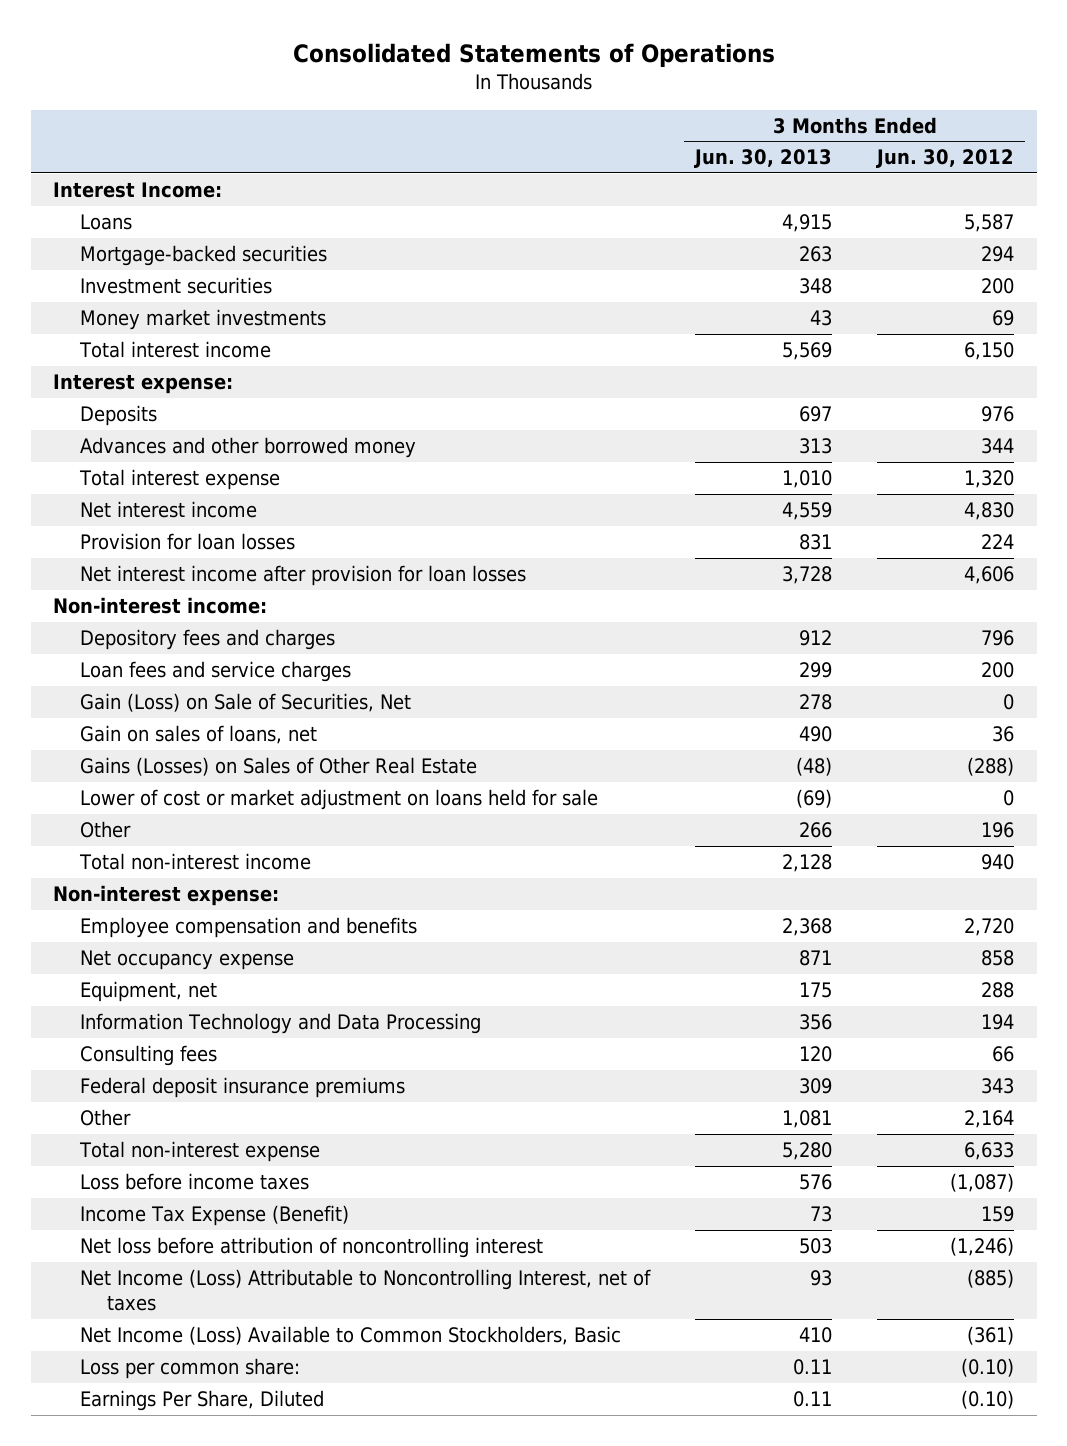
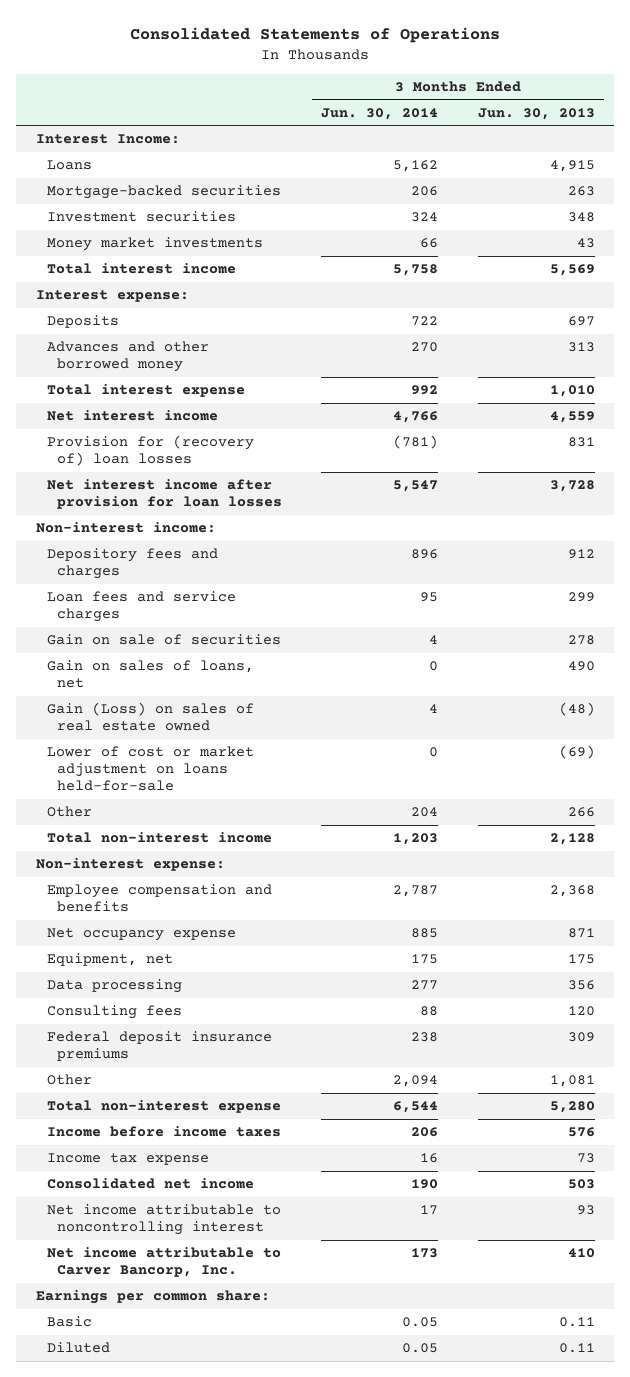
[876,149,1015,169] Jun. 30, 2012 -> none
none -> [321,107,439,120] Jun. 30, 2014
[80,533,296,551] Provision for loan losses -> [46,435,254,467] Provision for (recovery of) loan losses
[80,693,412,713] Gain (Loss) on Sale of Securities, Net -> [46,634,281,646] Gain on sale of securities
[80,757,478,777] Gains (Losses) on Sales of Other Real Estate -> [46,702,254,732] Gain (Loss) on sales of real estate owned
[80,789,599,811] Lower of cost or market adjustment on loans held for sale -> [46,746,254,792] Lower of cost or market adjustment on loans held-for-sale
[80,1013,482,1035] Information Technology and Data Processing -> [46,979,182,994] Data processing
[80,1326,622,1346] Net Income (Loss) Available to Common Stockholders, Basic -> none
[80,1173,310,1191] Loss before income taxes -> [46,1126,281,1138] Income before income taxes
[80,1205,350,1227] Income Tax Expense (Benefit) -> [46,1153,209,1166] Income tax expense
[80,1237,544,1259] Net loss before attribution of noncontrolling interest -> [46,1178,254,1190] Consolidated net income
[80,1269,652,1312] Net Income (Loss) Attributable to Noncontrolling Interest, net of taxes -> [46,1204,281,1236] Net income attributable to noncontrolling interest
none -> [46,1247,281,1278] Net income attributable to Carver Bancorp, Inc.
none -> [35,1290,270,1305] Earnings per common share:
[80,1358,301,1380] Loss per common share: -> [46,1316,92,1328] Basic
[80,1390,325,1412] Earnings Per Share, Diluted -> [46,1342,110,1354] Diluted

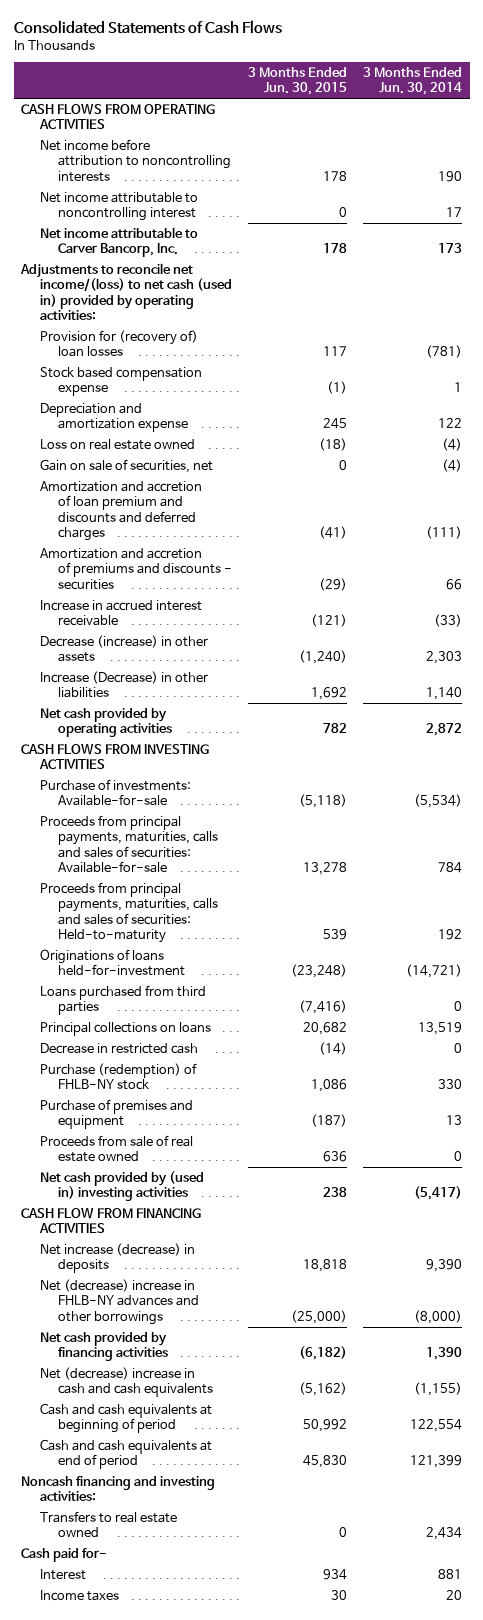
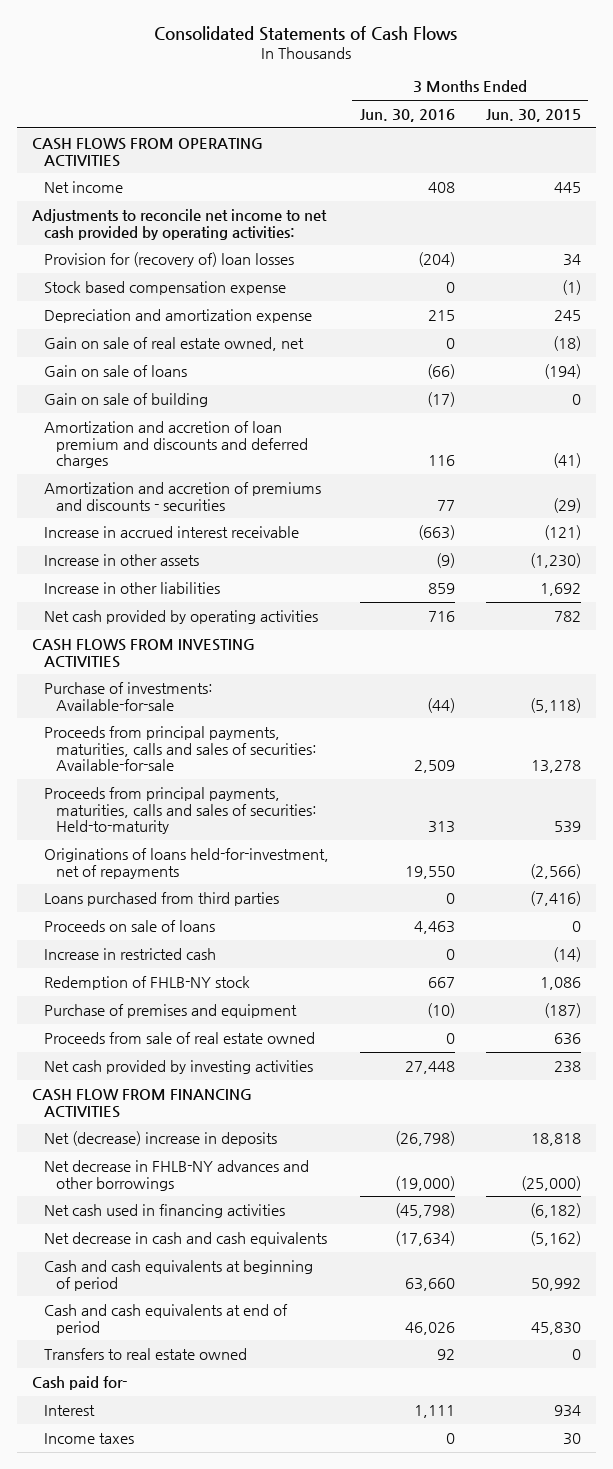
[362,66,462,96] 3 Months Ended Jun. 30, 2014 -> none
none -> [359,109,455,123] Jun. 30, 2016
[39,138,232,182] Net income before attribution to noncontrolling interests -> none
[39,191,198,222] Net income attributable to noncontrolling interest -> none
[39,226,198,258] Net income attributable to Carver Bancorp, Inc. -> none
none -> [43,180,123,193] Net income
[20,262,232,321] Adjustments to reconcile net income/(loss) to net cash (used in) provided by operating activities: -> [32,208,328,240] Adjustments to reconcile net income to net cash provided by operating activities:
[323,346,348,357] 117 -> [562,253,581,266] 34
[39,438,195,450] Loss on real estate owned -> [43,336,304,351] Gain on sale of real estate owned, net
none -> [43,364,187,377] Gain on sale of loans
[39,458,213,473] Gain on sale of securities, net -> [43,392,208,407] Gain on sale of building
[39,634,208,663] Decrease (increase) in other assets -> [43,553,199,566] Increase in other assets
[299,650,348,665] (1,240) -> [529,552,581,568] (1,230)
[39,670,208,699] Increase (Decrease) in other liabilities -> [43,581,220,594] Increase in other liabilities
[39,948,186,977] Originations of loans held-for-investment -> [43,847,329,879] Originations of loans held-for-investment, net of repayments
[291,964,348,979] (23,248) -> [529,863,581,879] (2,566)
[39,1021,211,1036] Principal collections on loans -> none
none -> [43,919,215,932] Proceeds on sale of loans
[39,1042,198,1054] Decrease in restricted cash -> [43,947,216,960] Increase in restricted cash
[39,1062,197,1091] Purchase (redemption) of FHLB-NY stock -> [43,975,250,990] Redemption of FHLB-NY stock
[39,1170,204,1202] Net cash provided by (used in) investing activities -> [43,1059,313,1074] Net cash provided by investing activities
[39,1242,195,1274] Net increase (decrease) in deposits -> [43,1130,277,1146] Net (decrease) increase in deposits
[39,1278,200,1325] Net (decrease) increase in FHLB-NY advances and other borrowings -> [43,1159,309,1191] Net decrease in FHLB-NY advances and other borrowings
[39,1331,169,1362] Net cash provided by financing activities -> [43,1203,285,1218] Net cash used in financing activities
[39,1366,214,1398] Net (decrease) increase in cash and cash equivalents -> [43,1231,327,1246] Net decrease in cash and cash equivalents
[21,1475,216,1502] Noncash financing and investing activities: -> none

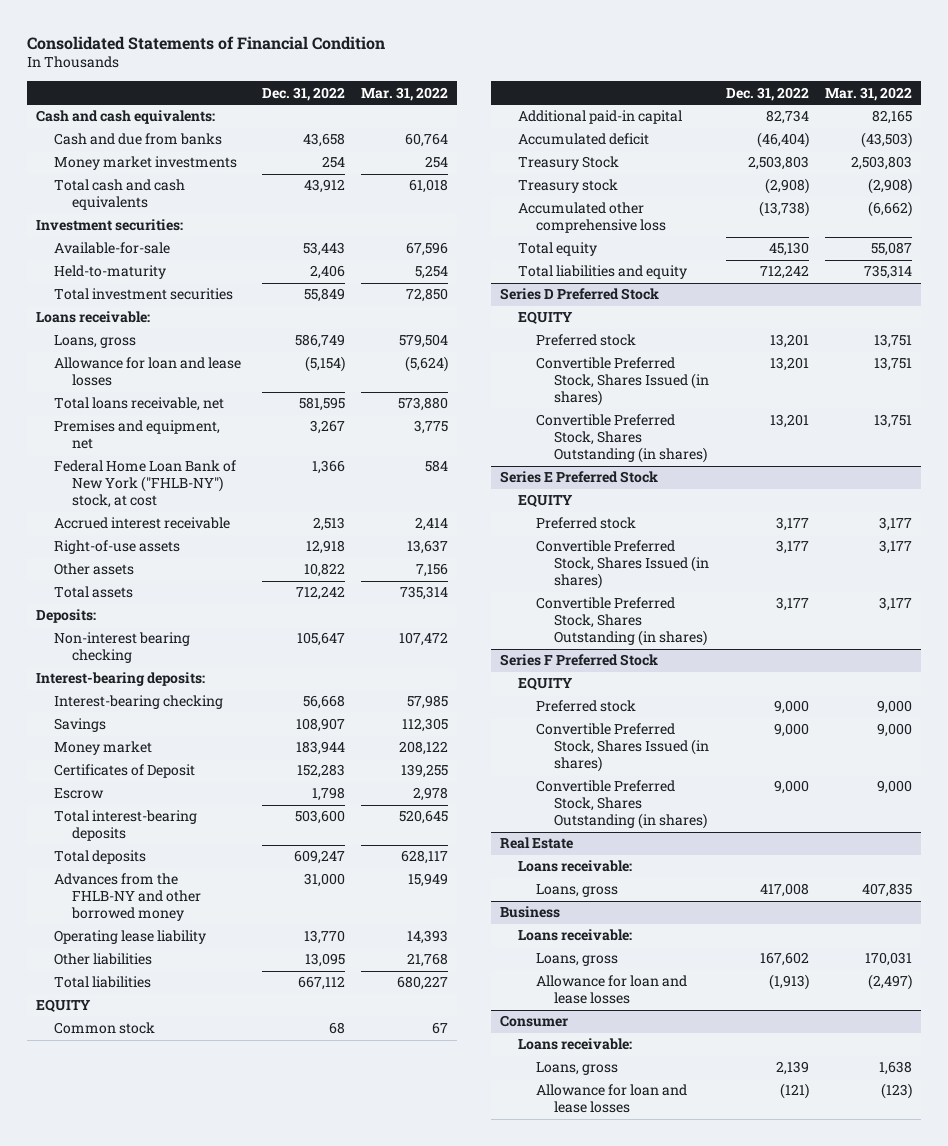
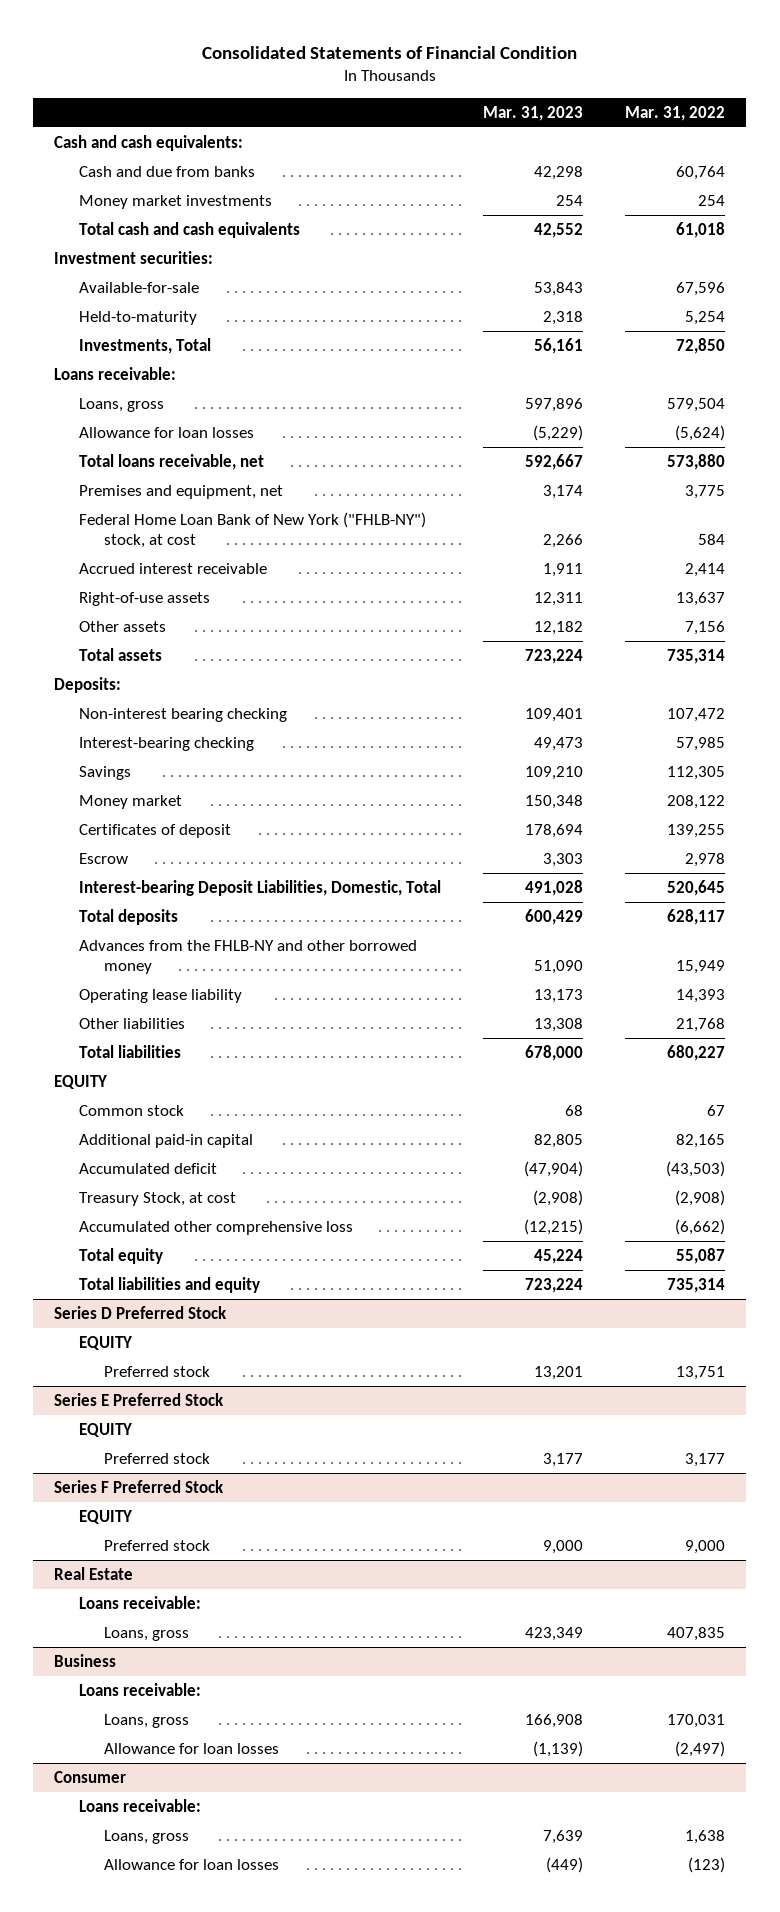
[261,86,345,101] Dec. 31, 2022 -> none
none -> [483,105,584,121] Mar. 31, 2023
[53,288,233,301] Total investment securities -> [79,337,212,354] Investments, Total
[53,357,241,387] Allowance for loan and lease losses -> [79,426,255,438] Allowance for loan losses
[35,672,205,687] Interest-bearing deposits: -> none
[53,764,195,779] Certificates of Deposit -> [79,823,232,838] Certificates of deposit
[53,810,197,842] Total interest-bearing deposits -> [79,879,442,896] Interest-bearing Deposit Liabilities, Domestic, Total
[517,156,619,171] Treasury Stock -> none
[517,179,618,194] Treasury stock -> [79,1191,237,1206] Treasury Stock, at cost
[535,357,710,407] Convertible Preferred Stock, Shares Issued (in shares) -> none
[535,414,708,464] Convertible Preferred Stock, Shares Outstanding (in shares) -> none
[535,540,710,590] Convertible Preferred Stock, Shares Issued (in shares) -> none
[535,597,708,647] Convertible Preferred Stock, Shares Outstanding (in shares) -> none
[535,723,710,773] Convertible Preferred Stock, Shares Issued (in shares) -> none
[535,780,708,830] Convertible Preferred Stock, Shares Outstanding (in shares) -> none
[535,975,687,1005] Allowance for loan and lease losses -> [103,1742,279,1754] Allowance for loan losses
[535,1084,687,1114] Allowance for loan and lease losses -> [103,1858,279,1870] Allowance for loan losses

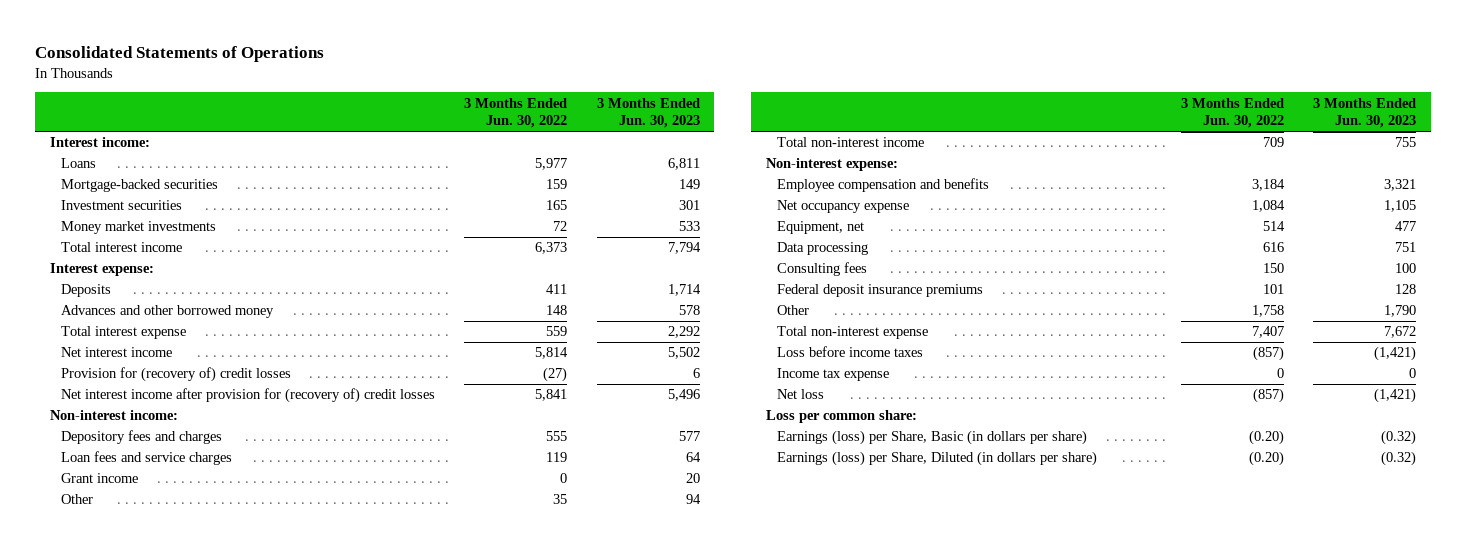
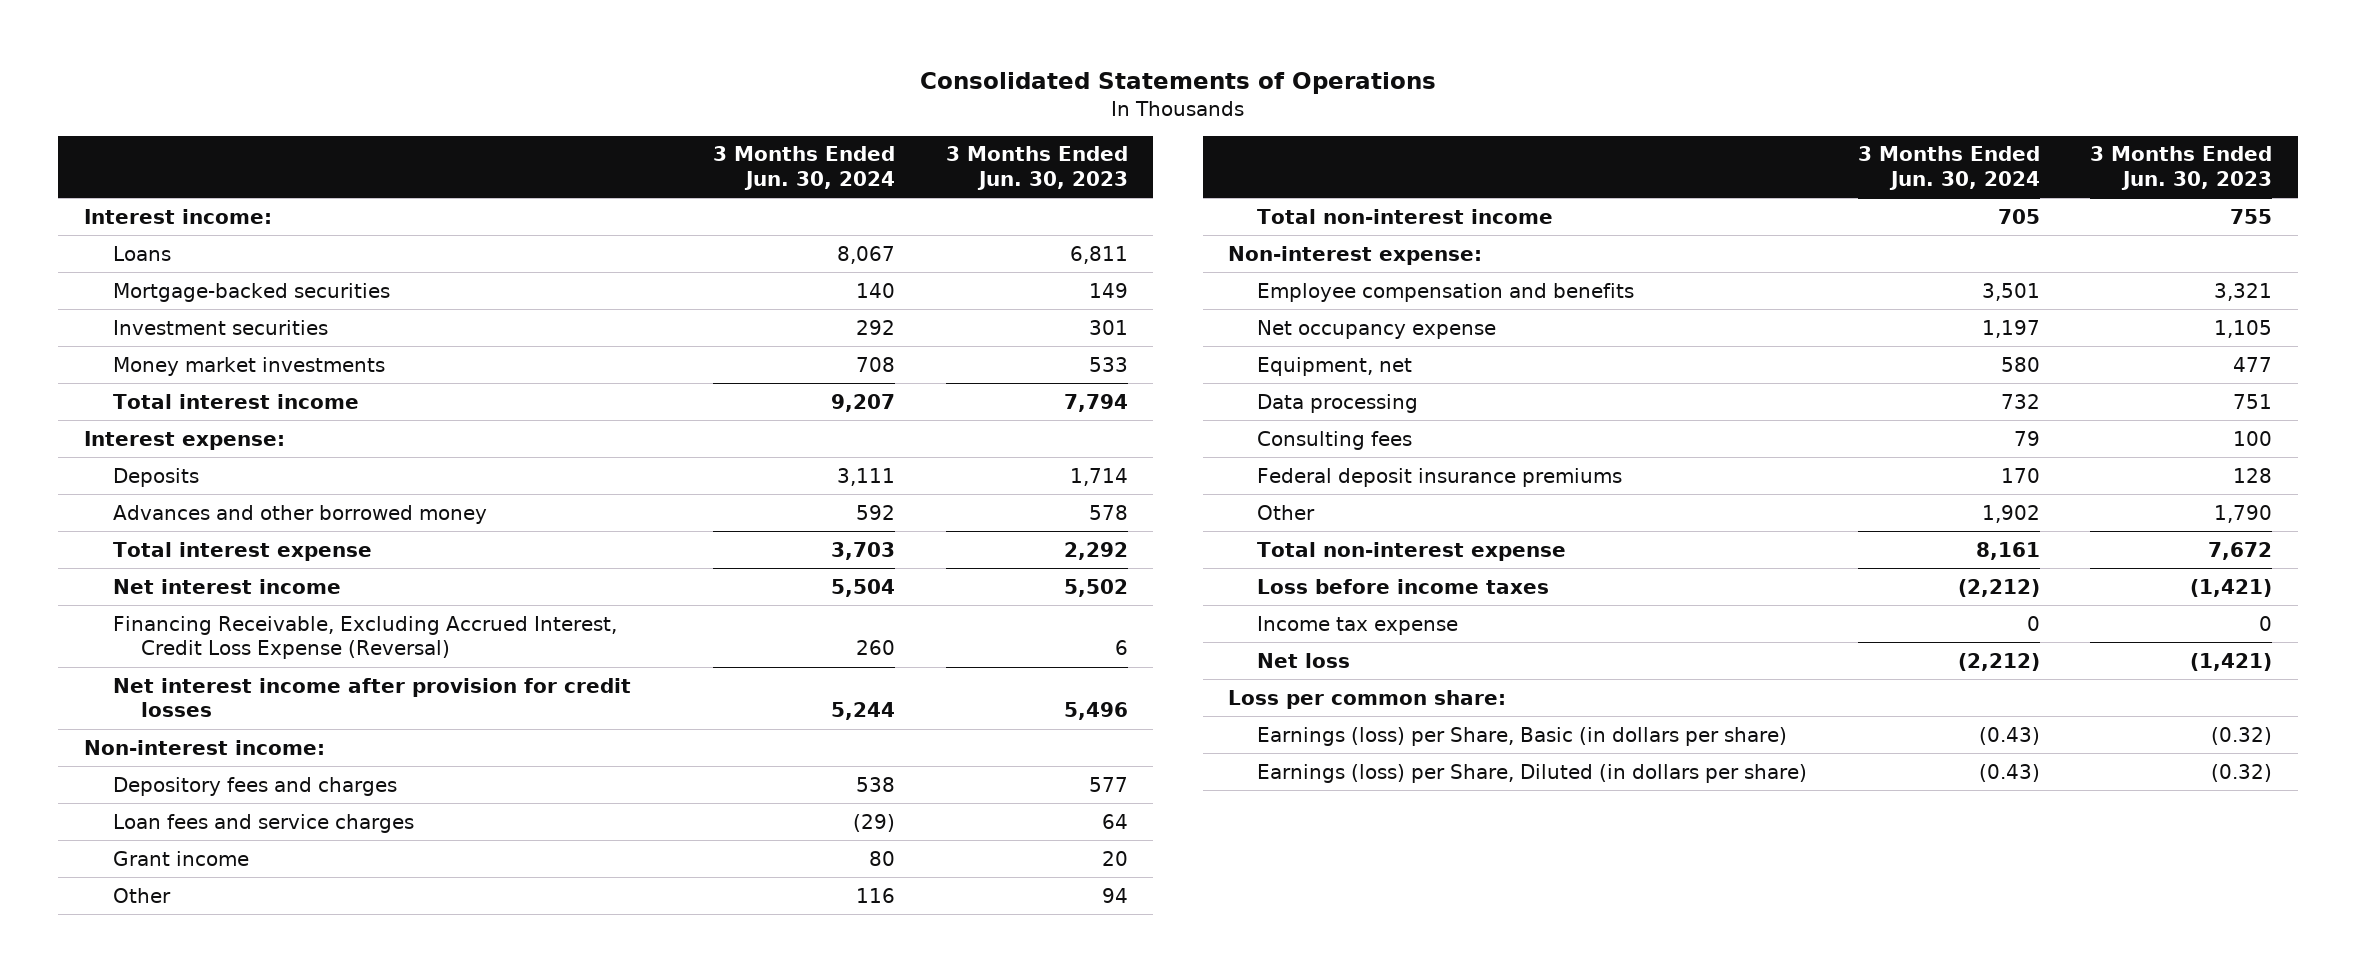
[464,97,568,129] 3 Months Ended Jun. 30, 2022 -> none
none -> [713,146,896,190] 3 Months Ended Jun. 30, 2024
[60,367,291,383] Provision for (recovery of) credit losses -> none
none -> [112,615,617,660] Financing Receivable, Excluding Accrued Interest, Credit Loss Expense (Reversal)
[60,388,435,404] Net interest income after provision for (recovery of) credit losses -> [112,677,631,718] Net interest income after provision for credit losses

